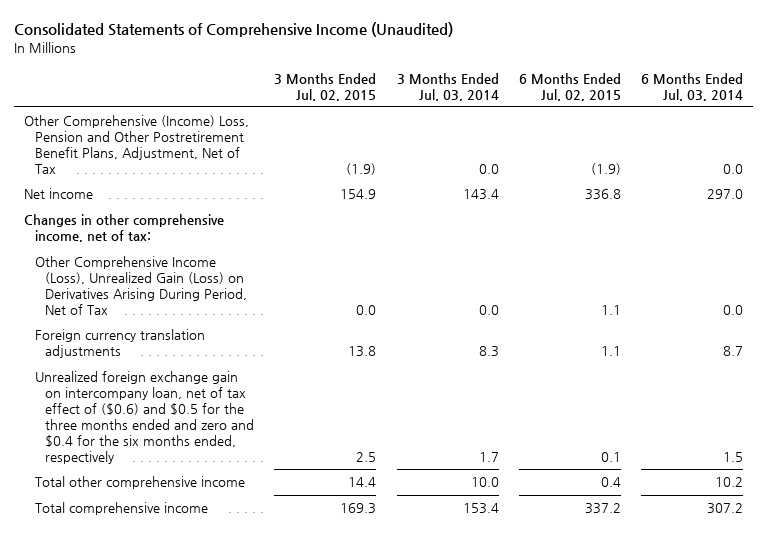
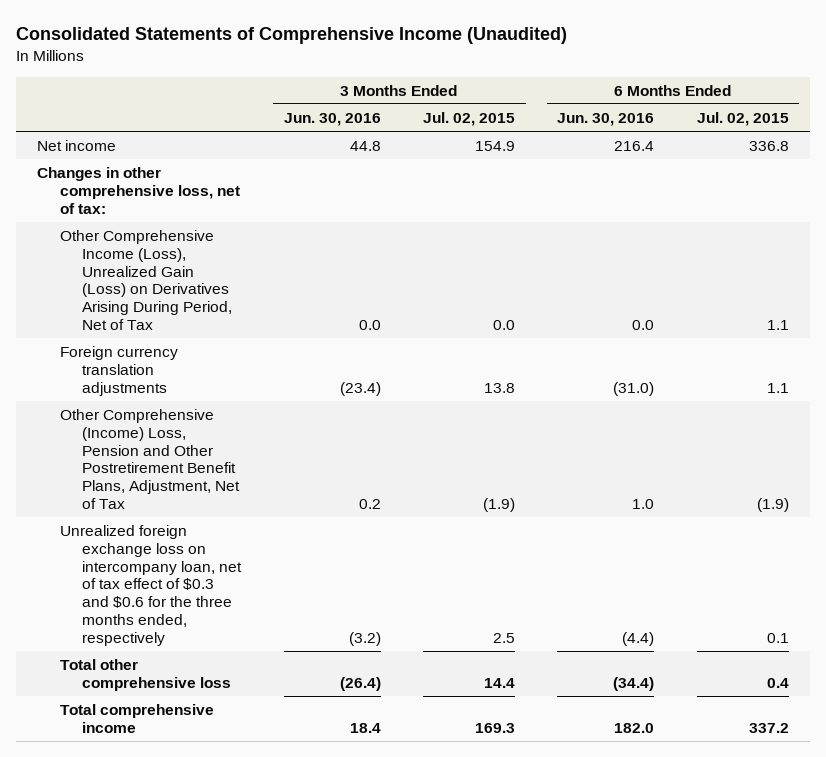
[396,72,499,101] 3 Months Ended Jul. 03, 2014 -> none
[641,72,744,101] 6 Months Ended Jul. 03, 2014 -> none
none -> [283,113,381,127] Jun. 30, 2016
none -> [557,113,655,127] Jun. 30, 2016
[24,214,225,243] Changes in other comprehensive income, net of tax: -> [37,167,240,214] Changes in other comprehensive loss, net of tax:
[24,115,250,175] Other Comprehensive (Income) Loss, Pension and Other Postretirement Benefit Plans, Adjustment, Net of Tax -> [59,409,241,510] Other Comprehensive (Income) Loss, Pension and Other Postretirement Benefit Plans, Adjustment, Net of Tax
[34,371,255,464] Unrealized foreign exchange gain on intercompany loan, net of tax effect of ($0.6) and $0.5 for the three months ended and zero and $0.4 for the six months ended, respectively -> [59,525,243,646] Unrealized foreign exchange loss on intercompany loan, net of tax effect of $0.3 and $0.6 for the three months ended, respectively
[34,476,245,490] Total other comprehensive income -> [59,659,232,691] Total other comprehensive loss

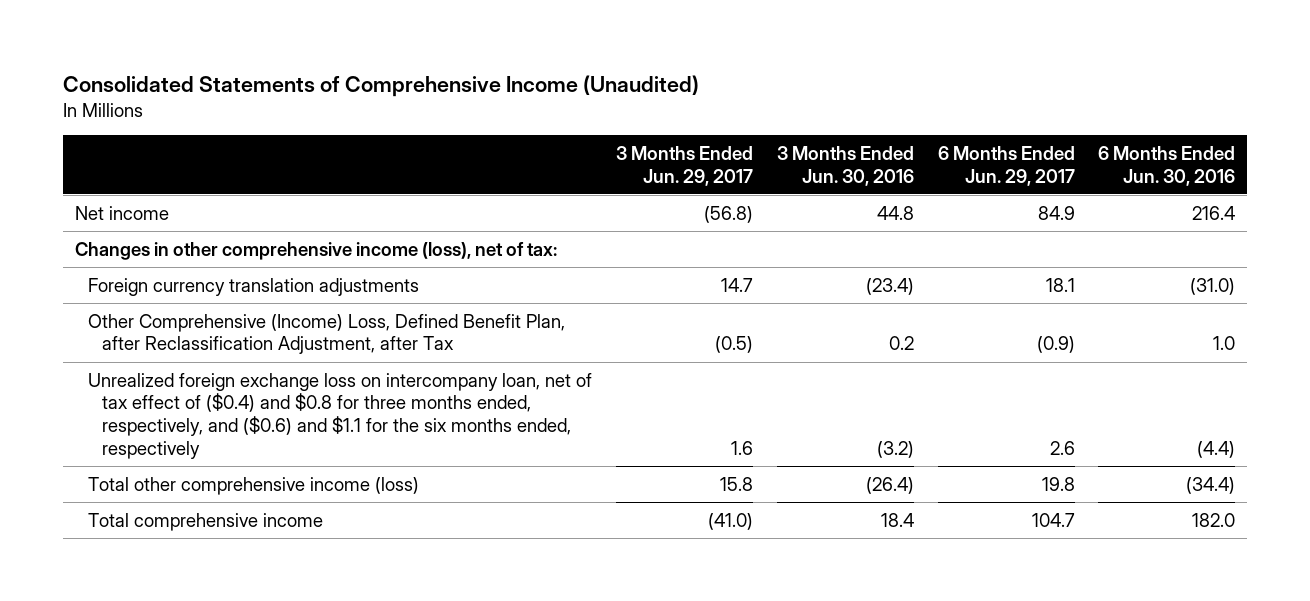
[422,112,515,127] Jul. 02, 2015 -> none
[696,112,789,127] Jul. 02, 2015 -> none
none -> [616,146,754,186] 3 Months Ended Jun. 29, 2017
none -> [937,146,1075,186] 6 Months Ended Jun. 29, 2017
[59,230,233,331] Other Comprehensive Income (Loss), Unrealized Gain (Loss) on Derivatives Arising During Period, Net of Tax -> none
[37,167,240,214] Changes in other comprehensive loss, net of tax: -> [74,241,557,260] Changes in other comprehensive income (loss), net of tax:
[59,409,241,510] Other Comprehensive (Income) Loss, Pension and Other Postretirement Benefit Plans, Adjustment, Net of Tax -> [88,313,566,355] Other Comprehensive (Income) Loss, Defined Benefit Plan, after Reclassification Adjustment, after Tax
[59,525,243,646] Unrealized foreign exchange loss on intercompany loan, net of tax effect of $0.3 and $0.6 for the three months ended, respectively -> [88,372,593,459] Unrealized foreign exchange loss on intercompany loan, net of tax effect of ($0.4) and $0.8 for three months ended, respectively, and ($0.6) and $1.1 for the six months ended, respectively
[59,659,232,691] Total other comprehensive loss -> [88,476,420,495] Total other comprehensive income (loss)

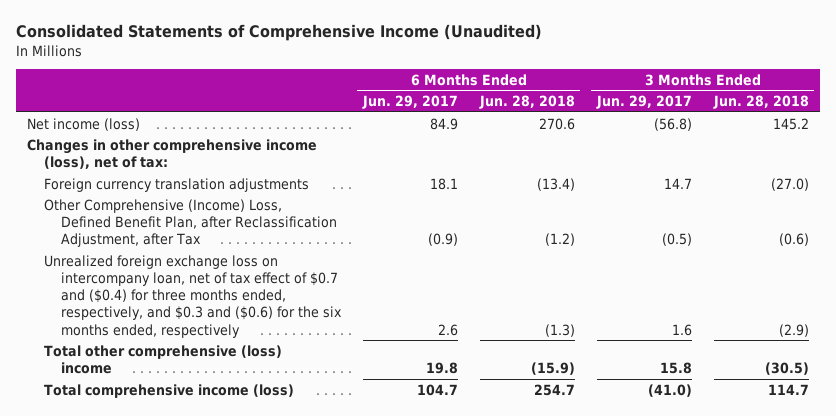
[776,146,914,186] 3 Months Ended Jun. 30, 2016 -> none
[1098,146,1236,186] 6 Months Ended Jun. 30, 2016 -> none
none -> [478,95,575,110] Jun. 28, 2018
none -> [712,95,809,110] Jun. 28, 2018
[74,205,169,220] Net income -> [27,117,141,131] Net income (loss)
[88,372,593,459] Unrealized foreign exchange loss on intercompany loan, net of tax effect of ($0.4) and $0.8 for three months ended, respectively, and ($0.6) and $1.1 for the six months ended, respectively -> [43,254,342,338] Unrealized foreign exchange loss on intercompany loan, net of tax effect of $0.7 and ($0.4) for three months ended, respectively, and $0.3 and ($0.6) for the six months ended, respectively
[88,476,420,495] Total other comprehensive income (loss) -> [43,344,282,374] Total other comprehensive (loss) income
[88,512,324,531] Total comprehensive income -> [43,383,294,398] Total comprehensive income (loss)

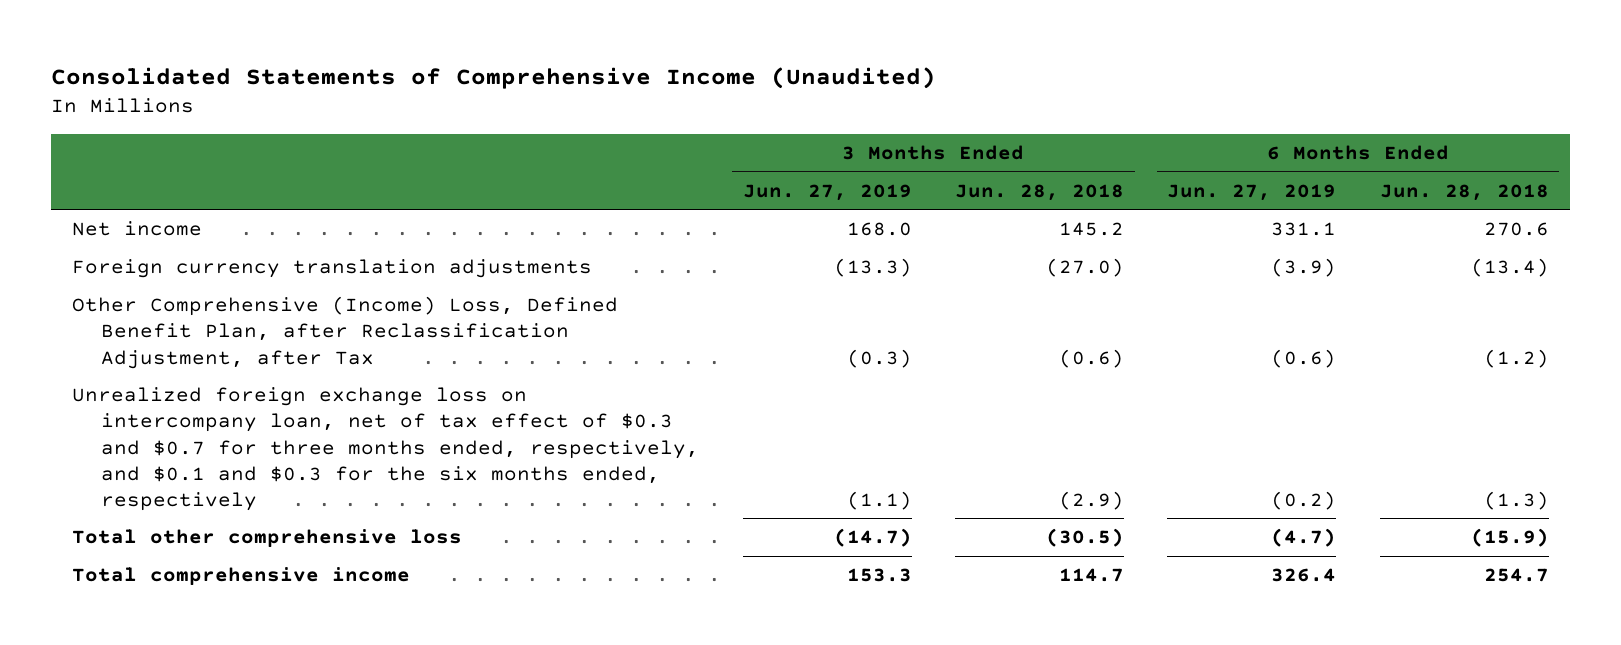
[361,95,458,110] Jun. 29, 2017 -> none
[595,95,692,110] Jun. 29, 2017 -> none
none -> [742,183,912,201] Jun. 27, 2019
none -> [1167,183,1337,201] Jun. 27, 2019
[27,138,318,169] Changes in other comprehensive income (loss), net of tax: -> none
[27,117,141,131] Net income (loss) -> [72,221,203,237] Net income
[43,254,342,338] Unrealized foreign exchange loss on intercompany loan, net of tax effect of $0.7 and ($0.4) for three months ended, respectively, and $0.3 and ($0.6) for the six months ended, respectively -> [72,387,700,511] Unrealized foreign exchange loss on intercompany loan, net of tax effect of $0.3 and $0.7 for three months ended, respectively, and $0.1 and $0.3 for the six months ended, respectively
[43,344,282,374] Total other comprehensive (loss) income -> [72,529,463,548] Total other comprehensive loss
[43,383,294,398] Total comprehensive income (loss) -> [72,567,411,586] Total comprehensive income

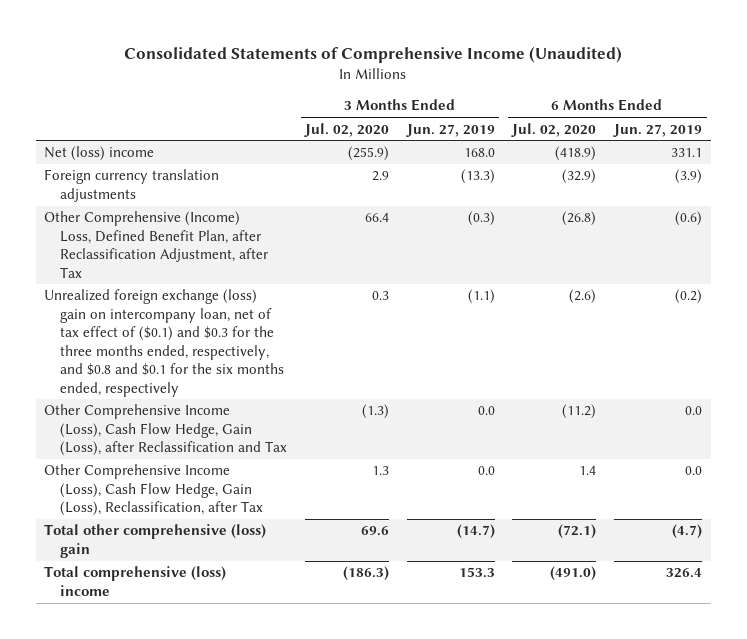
[955,183,1125,201] Jun. 28, 2018 -> none
[1379,183,1549,201] Jun. 28, 2018 -> none
none -> [304,122,390,137] Jul. 02, 2020
none -> [511,122,597,137] Jul. 02, 2020
[72,221,203,237] Net income -> [44,146,155,162] Net (loss) income
[72,387,700,511] Unrealized foreign exchange loss on intercompany loan, net of tax effect of $0.3 and $0.7 for three months ended, respectively, and $0.1 and $0.3 for the six months ended, respectively -> [44,289,285,397] Unrealized foreign exchange (loss) gain on intercompany loan, net of tax effect of ($0.1) and $0.3 for the three months ended, respectively, and $0.8 and $0.1 for the six months ended, respectively
none -> [44,404,288,457] Other Comprehensive Income (Loss), Cash Flow Hedge, Gain (Loss), after Reclassification and Tax
none -> [44,464,264,517] Other Comprehensive Income (Loss), Cash Flow Hedge, Gain (Loss), Reclassification, after Tax
[72,529,463,548] Total other comprehensive loss -> [44,524,267,558] Total other comprehensive (loss) gain
[72,567,411,586] Total comprehensive income -> [44,566,227,596] Total comprehensive (loss) income

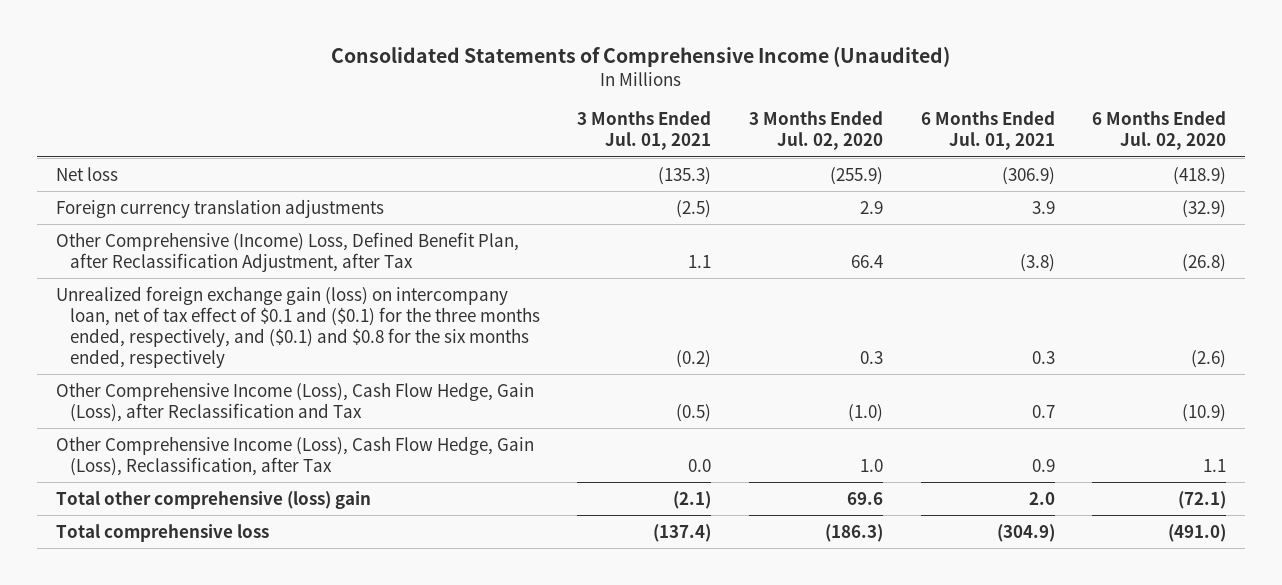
[405,123,495,137] Jun. 27, 2019 -> none
[613,123,703,137] Jun. 27, 2019 -> none
none -> [577,111,712,151] 3 Months Ended Jul. 01, 2021
none -> [920,111,1055,151] 6 Months Ended Jul. 01, 2021
[44,146,155,162] Net (loss) income -> [55,166,118,181] Net loss
[44,289,285,397] Unrealized foreign exchange (loss) gain on intercompany loan, net of tax effect of ($0.1) and $0.3 for the three months ended, respectively, and $0.8 and $0.1 for the six months ended, respectively -> [55,285,540,368] Unrealized foreign exchange gain (loss) on intercompany loan, net of tax effect of $0.1 and ($0.1) for the three months ended, respectively, and ($0.1) and $0.8 for the six months ended, respectively
[362,404,390,420] (1.3) -> [848,403,884,422] (1.0)
[562,404,597,420] (11.2) -> [1182,403,1227,422] (10.9)
[372,466,390,476] 1.3 -> [860,458,884,472] 1.0
[579,466,597,476] 1.4 -> [1203,458,1227,472] 1.1
[44,566,227,596] Total comprehensive (loss) income -> [55,523,269,542] Total comprehensive loss

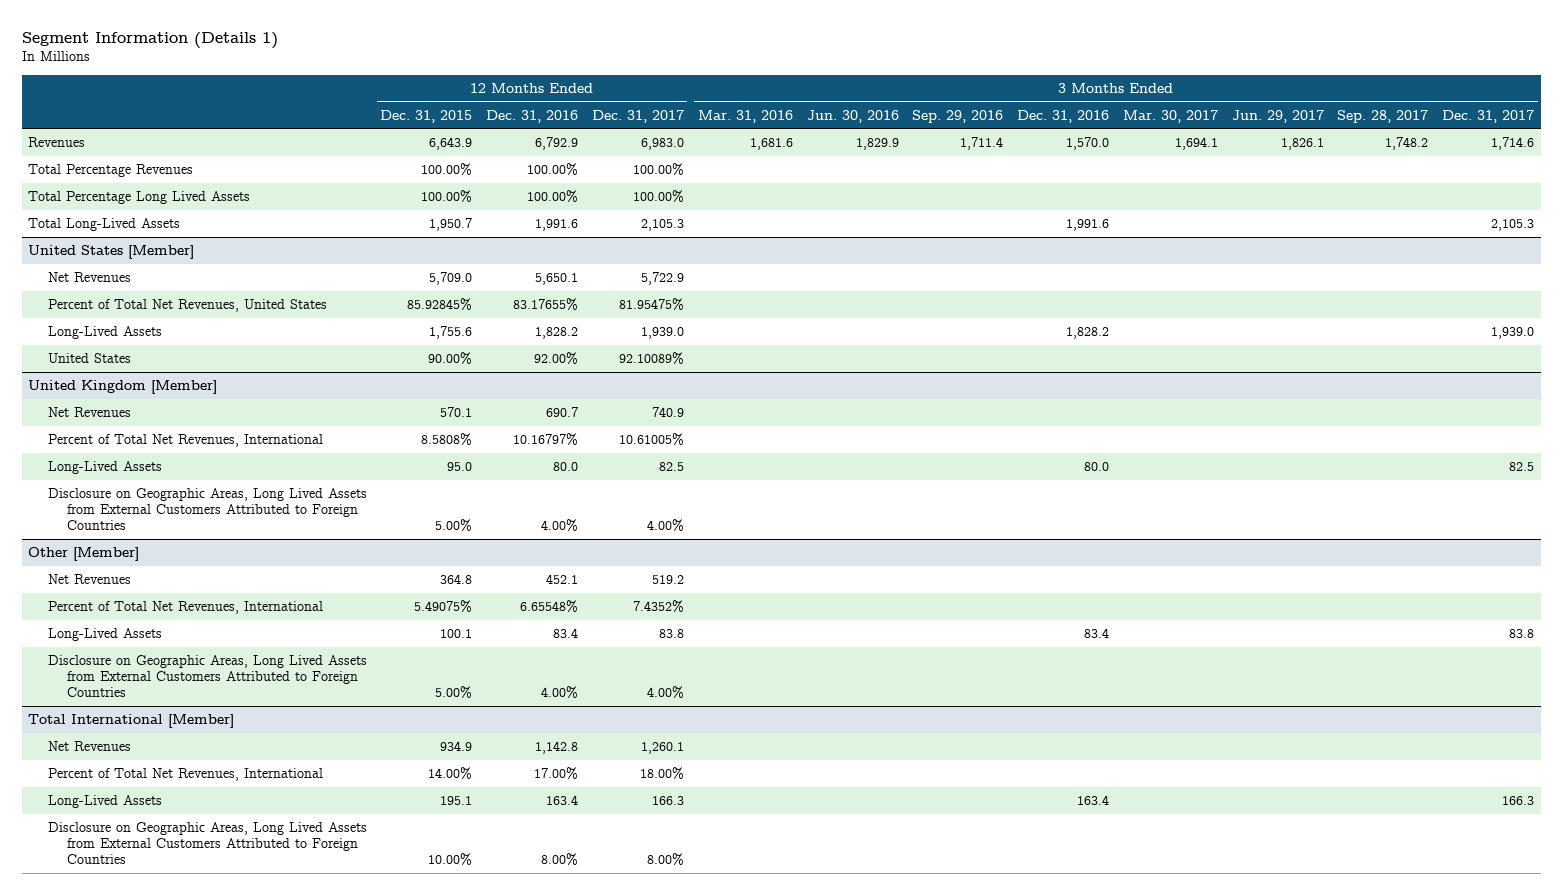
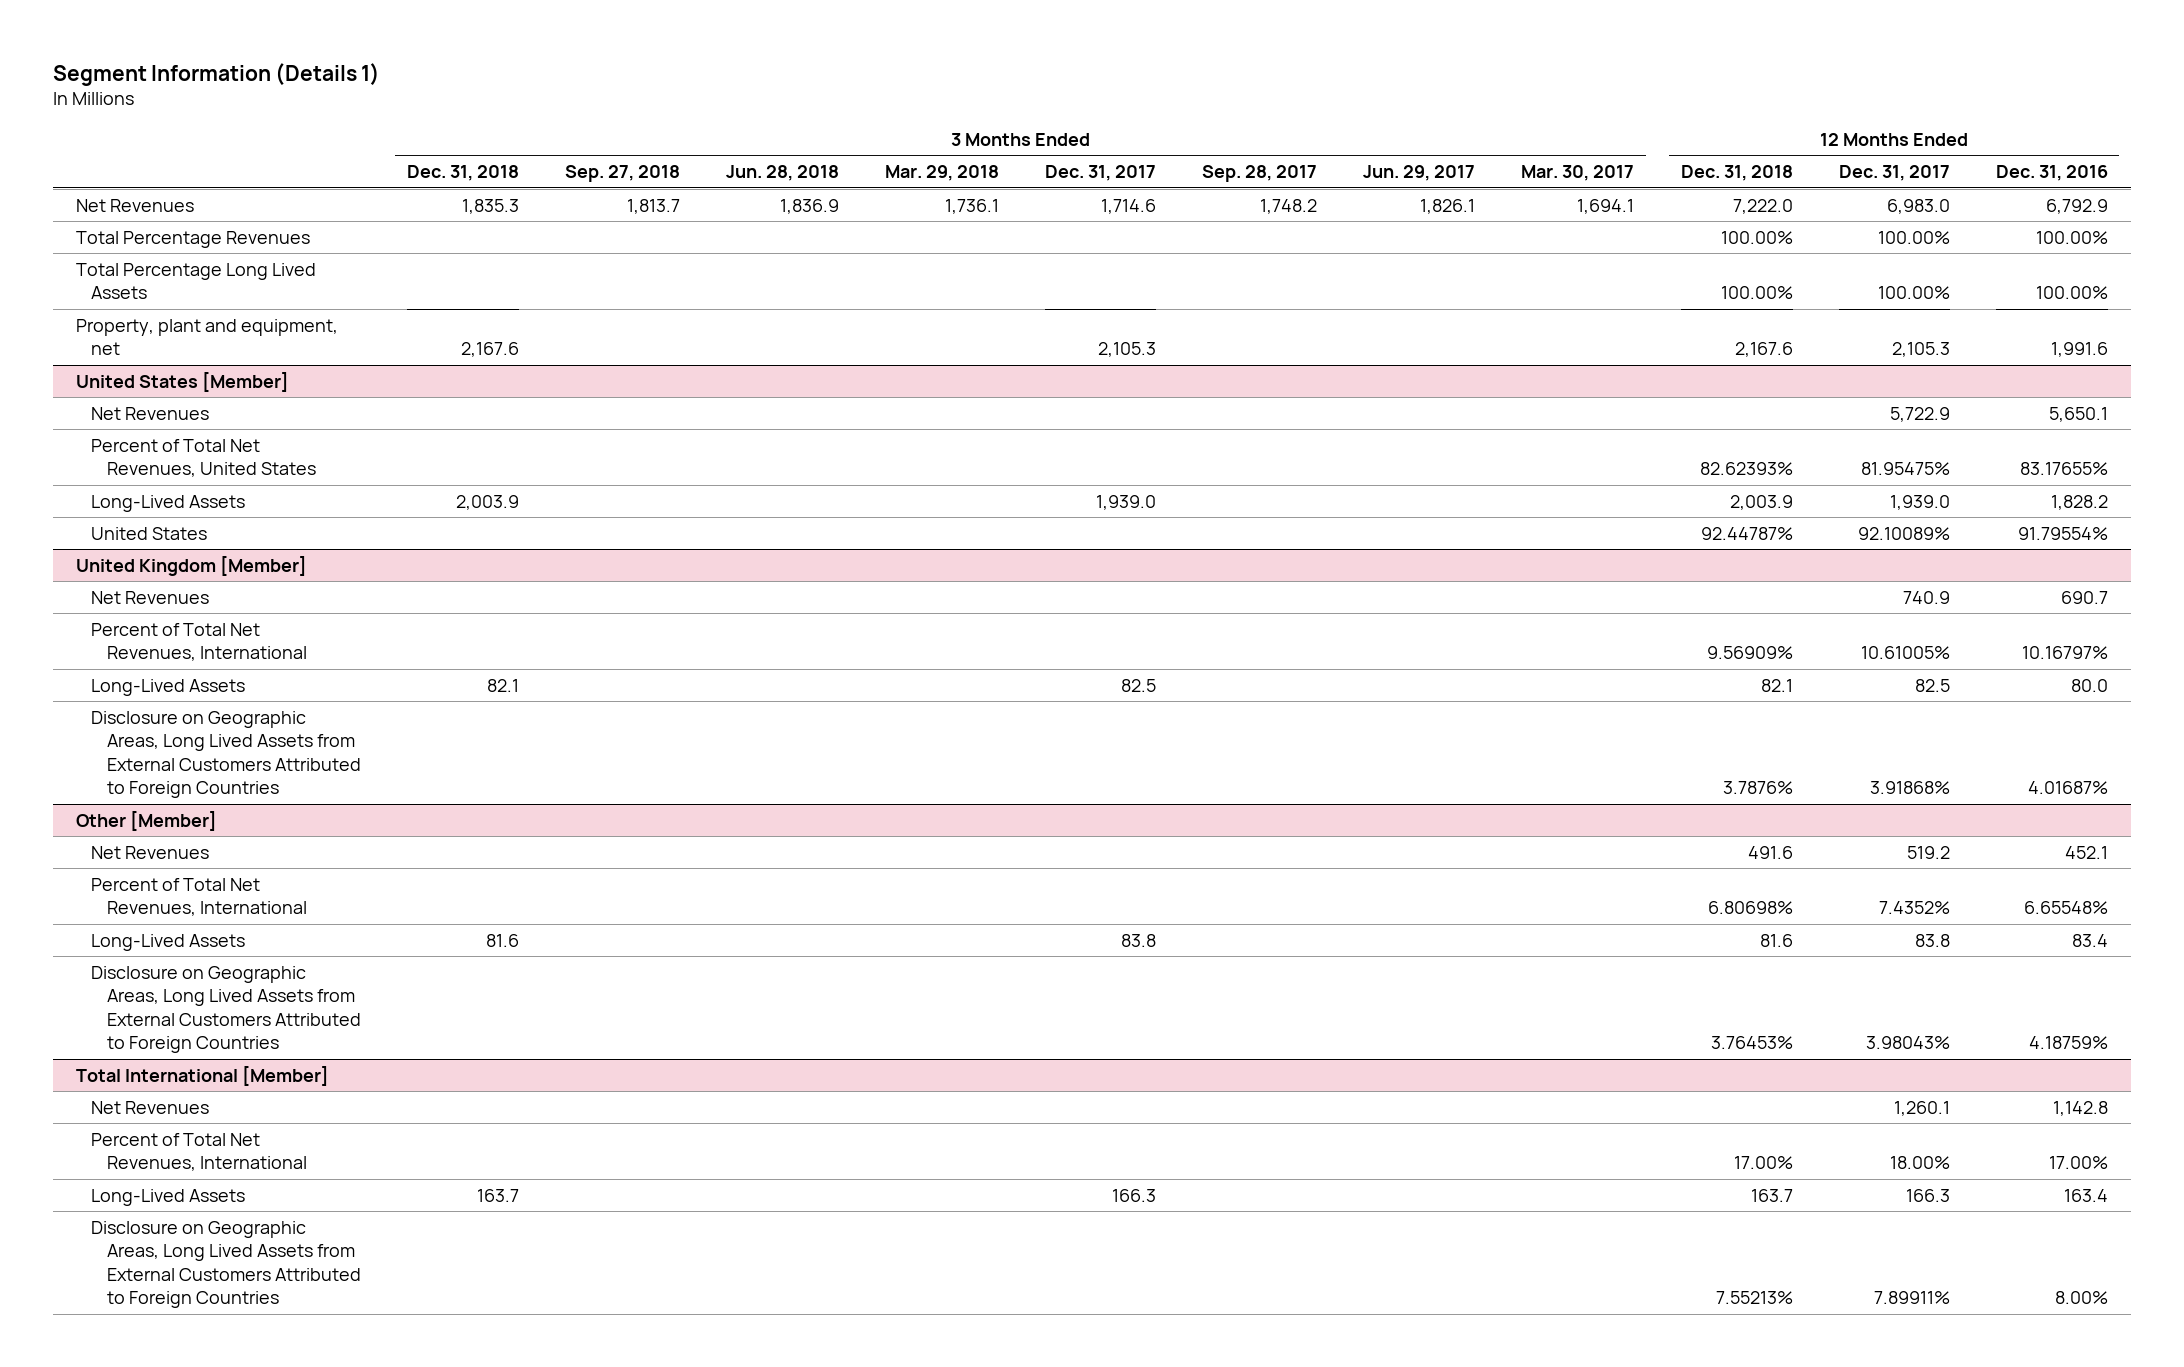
[380,109,473,123] Dec. 31, 2015 -> none
[697,109,793,123] Mar. 31, 2016 -> none
[806,109,899,123] Jun. 30, 2016 -> none
[912,109,1004,123] Sep. 29, 2016 -> none
[1017,109,1110,123] Dec. 31, 2016 -> none
none -> [406,165,519,182] Dec. 31, 2018
none -> [564,165,680,183] Sep. 27, 2018
none -> [725,165,839,182] Jun. 28, 2018
none -> [884,165,999,182] Mar. 29, 2018
none -> [1680,165,1793,182] Dec. 31, 2018
[28,136,86,147] Revenues -> [75,198,194,212] Net Revenues
[28,217,181,231] Total Long-Lived Assets -> [75,318,338,356] Property, plant and equipment, net
[534,351,579,365] 92.00% -> [2017,526,2108,540] 91.79554%
[541,519,579,533] 4.00% -> [2027,781,2108,795] 4.01687%
[646,519,684,533] 4.00% -> [1869,781,1950,795] 3.91868%
[541,686,579,700] 4.00% -> [2028,1036,2108,1050] 4.18759%
[646,686,684,700] 4.00% -> [1865,1036,1950,1050] 3.98043%
[646,853,684,867] 8.00% -> [1873,1291,1950,1305] 7.89911%

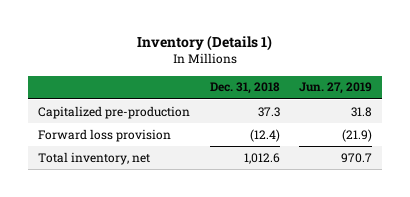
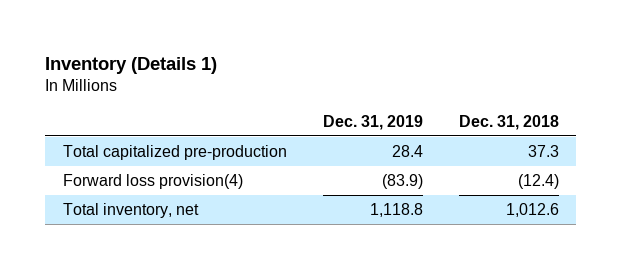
[299,82,373,95] Jun. 27, 2019 -> none
none -> [322,115,423,131] Dec. 31, 2019
[38,105,191,119] Capitalized pre-production -> [62,144,287,160] Total capitalized pre-production
[38,128,172,142] Forward loss provision -> [62,173,243,189] Forward loss provision(4)

